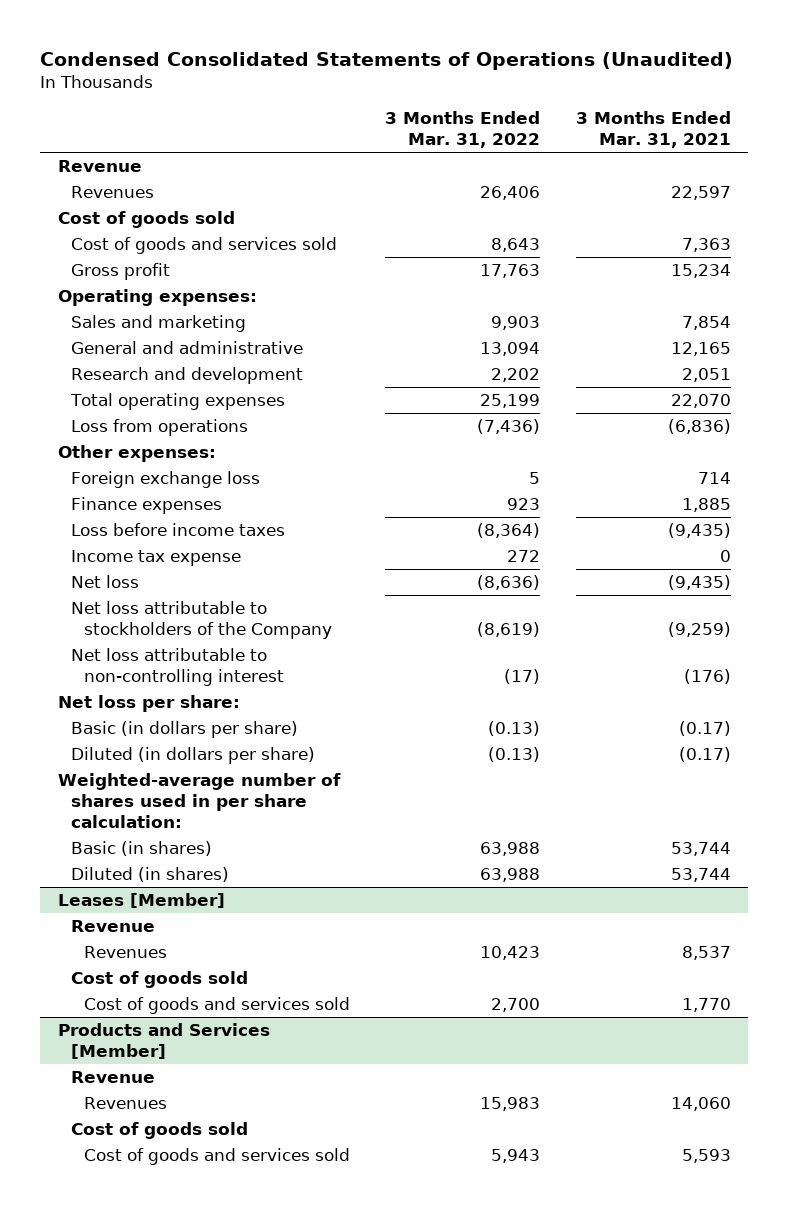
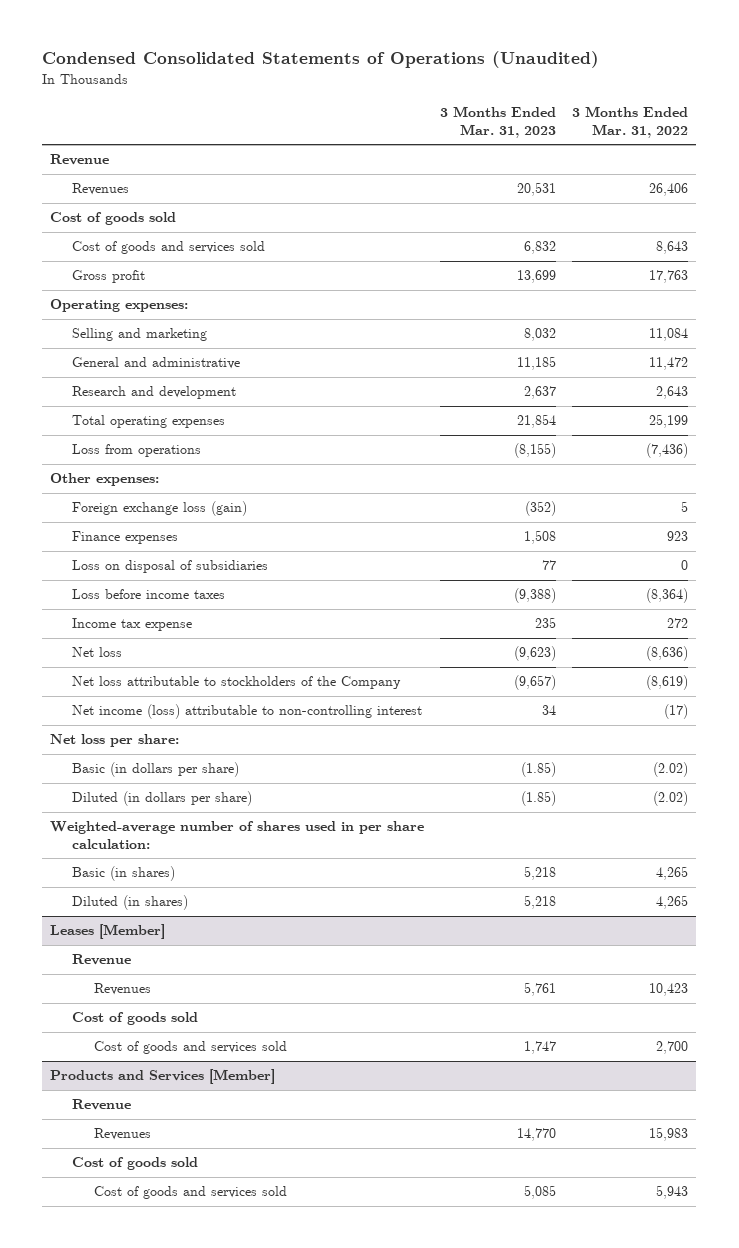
[575,111,731,149] 3 Months Ended Mar. 31, 2021 -> none
none -> [440,106,557,138] 3 Months Ended Mar. 31, 2023
[70,315,246,333] Sales and marketing -> [72,328,208,342] Selling and marketing
[491,316,541,331] 9,903 -> [649,328,689,342] 11,084
[480,342,541,357] 13,094 -> [649,357,689,371] 11,472
[491,368,541,383] 2,202 -> [656,386,689,400] 2,643
[70,471,260,489] Foreign exchange loss -> [72,501,248,517] Foreign exchange loss (gain)
none -> [72,560,269,574] Loss on disposal of subsidiaries
[70,648,284,687] Net loss attributable to non-controlling interest -> [72,704,423,720] Net income (loss) attributable to non-controlling interest
[488,721,541,737] (0.13) -> [653,762,689,778] (2.02)
[488,747,541,763] (0.13) -> [653,791,689,807] (2.02)
[480,842,541,857] 63,988 -> [656,866,689,881] 4,265
[480,868,541,883] 63,988 -> [656,895,689,910] 4,265

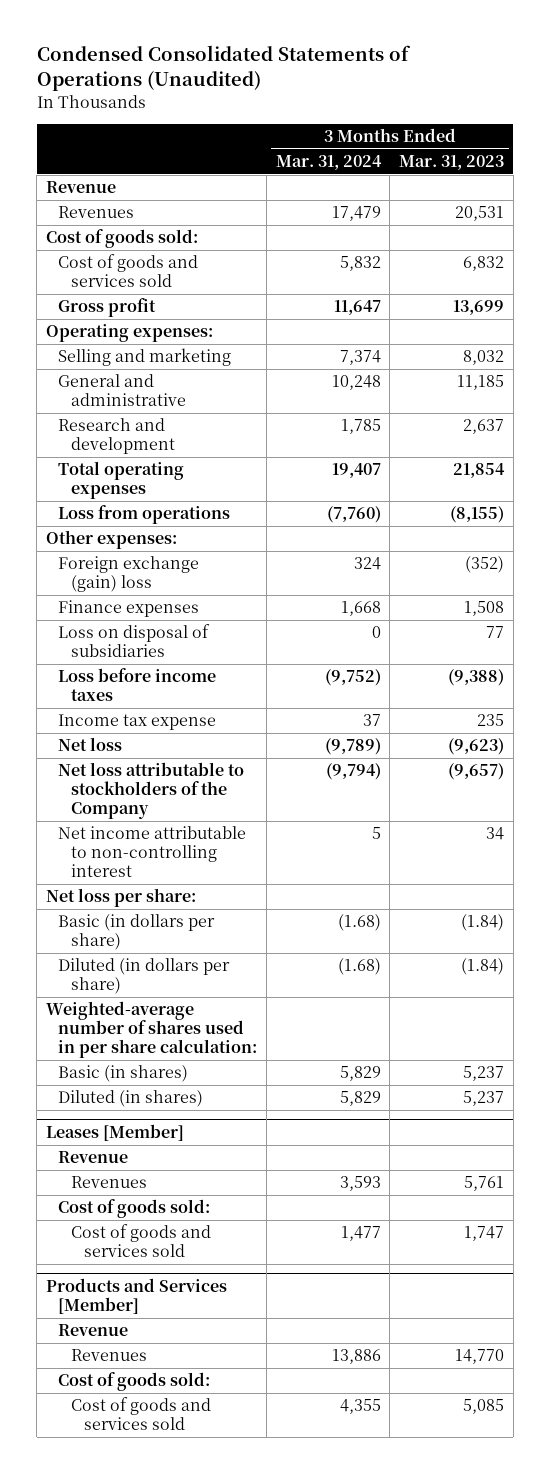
[572,106,689,138] 3 Months Ended Mar. 31, 2022 -> none
none -> [275,155,382,171] Mar. 31, 2024
[50,212,177,226] Cost of goods sold -> [45,229,198,249] Cost of goods sold:
[72,501,248,517] Foreign exchange loss (gain) -> [58,556,200,593] Foreign exchange (gain) loss
[72,704,423,720] Net income (loss) attributable to non-controlling interest -> [58,826,247,878] Net income attributable to non-controlling interest
[521,762,557,778] (1.85) -> [460,914,504,932] (1.84)
[521,791,557,807] (1.85) -> [460,958,504,976] (1.84)
[524,866,557,881] 5,218 -> [462,1066,504,1082] 5,237
[524,895,557,910] 5,218 -> [462,1091,504,1107] 5,237
[72,1012,199,1026] Cost of goods sold -> [58,1199,211,1219] Cost of goods sold:
[72,1157,199,1171] Cost of goods sold -> [58,1372,211,1392] Cost of goods sold:

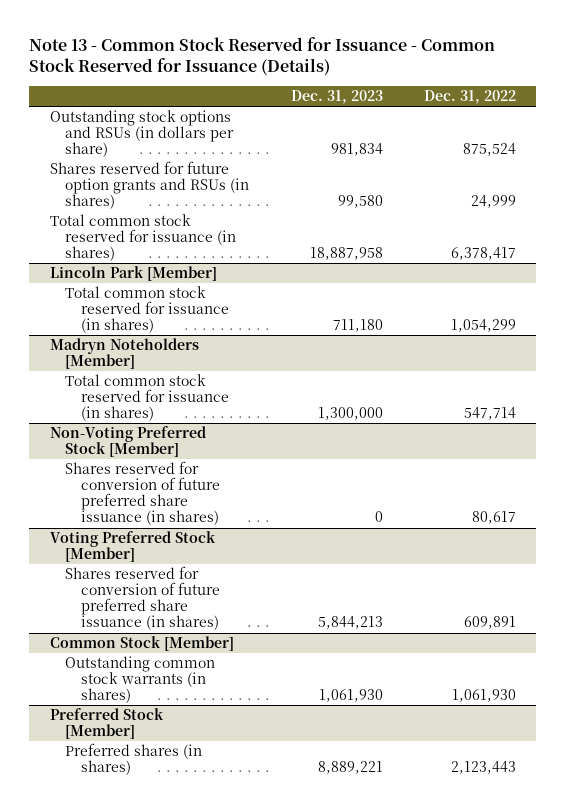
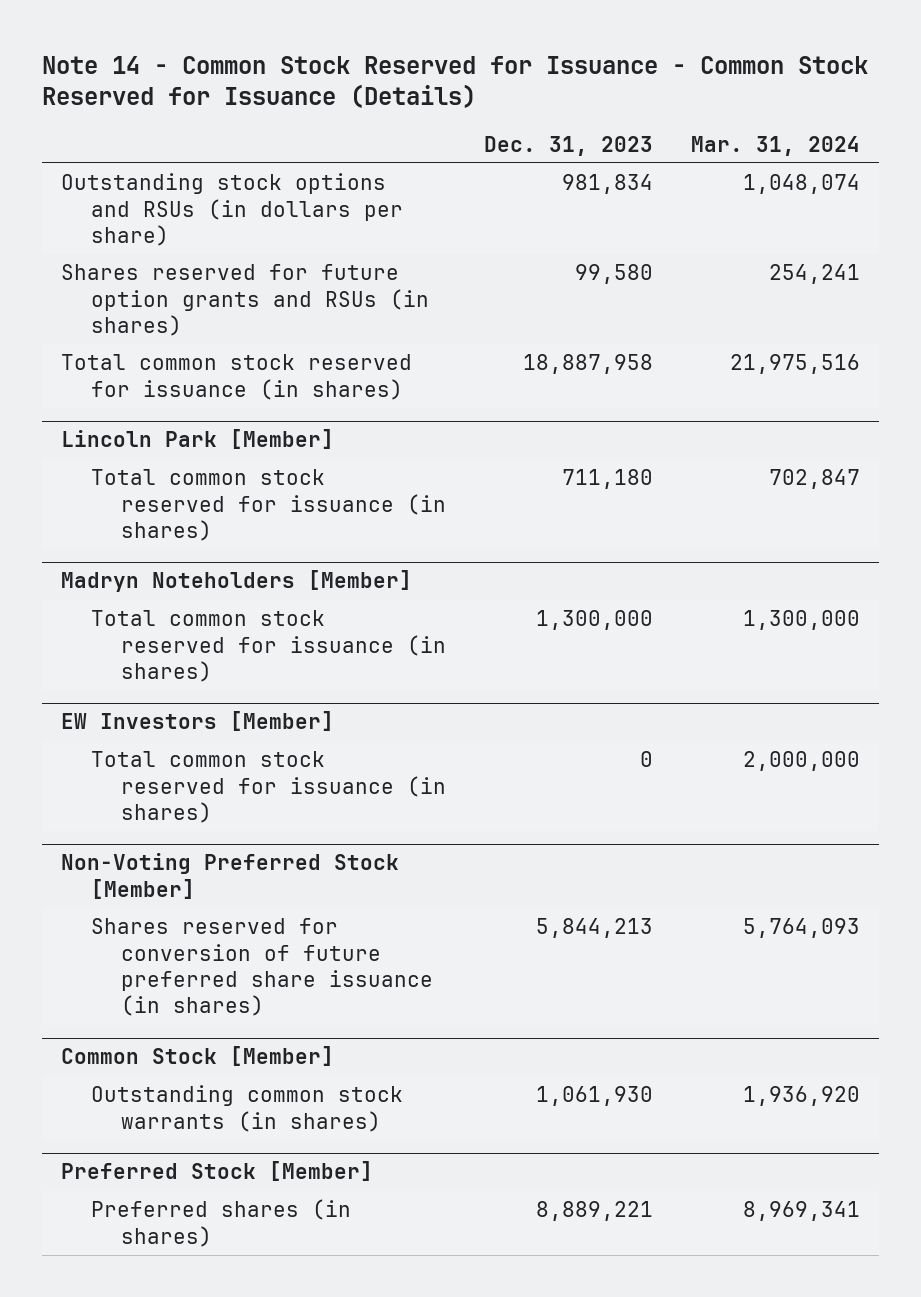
[29,36,496,77] Note 13 - Common Stock Reserved for Issuance - Common Stock Reserved for Issuance (Details) -> [41,55,868,109] Note 14 - Common Stock Reserved for Issuance - Common Stock Reserved for Issuance (Details)
[423,90,516,105] Dec. 31, 2022 -> none
none -> [690,135,860,156] Mar. 31, 2024
none -> [60,711,334,732] EW Investors [Member]
none -> [90,751,446,824] Total common stock reserved for issuance (in shares)
[65,461,221,526] Shares reserved for conversion of future preferred share issuance (in shares) -> none
[49,531,216,563] Voting Preferred Stock [Member] -> none

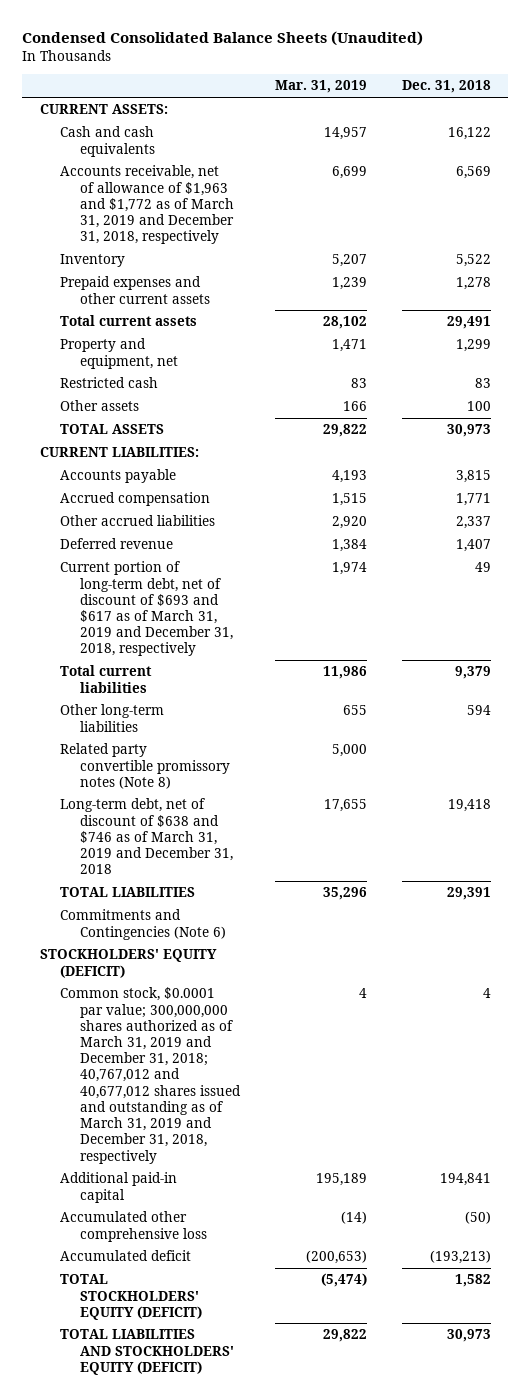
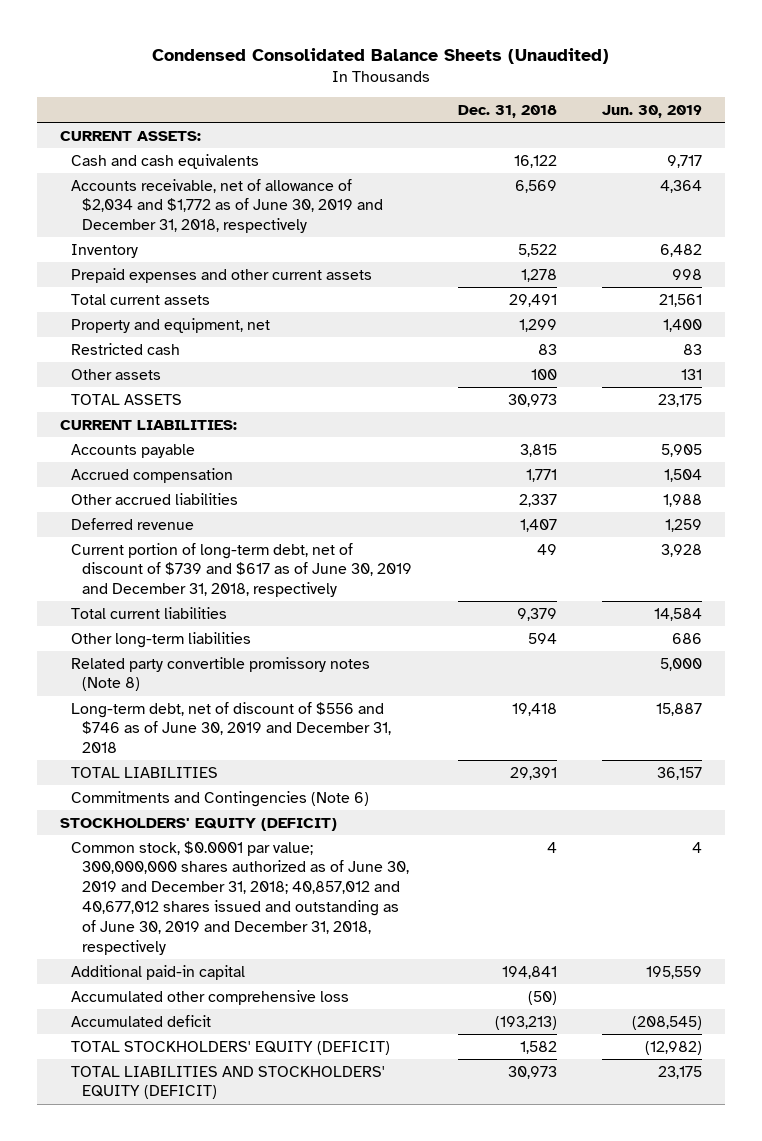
[274,80,367,94] Mar. 31, 2019 -> none
none -> [602,104,703,118] Jun. 30, 2019
[59,165,234,245] Accounts receivable, net of allowance of $1,963 and $1,772 as of March 31, 2019 and December 31, 2018, respectively -> [70,178,383,234] Accounts receivable, net of allowance of $2,034 and $1,772 as of June 30, 2019 and December 31, 2018, respectively
[59,561,233,657] Current portion of long-term debt, net of discount of $693 and $617 as of March 31, 2019 and December 31, 2018, respectively -> [70,542,412,598] Current portion of long-term debt, net of discount of $739 and $617 as of June 30, 2019 and December 31, 2018, respectively
[59,798,233,875] Long-term debt, net of discount of $638 and $746 as of March 31, 2019 and December 31, 2018 -> [70,701,391,754] Long-term debt, net of discount of $556 and $746 as of June 30, 2019 and December 31, 2018
[59,987,241,1164] Common stock, $0.0001 par value; 300,000,000 shares authorized as of March 31, 2019 and December 31, 2018; 40,767,012 and 40,677,012 shares issued and outstanding as of March 31, 2019 and December 31, 2018, respectively -> [70,840,409,955] Common stock, $0.0001 par value; 300,000,000 shares authorized as of June 30, 2019 and December 31, 2018; 40,857,012 and 40,677,012 shares issued and outstanding as of June 30, 2019 and December 31, 2018, respectively

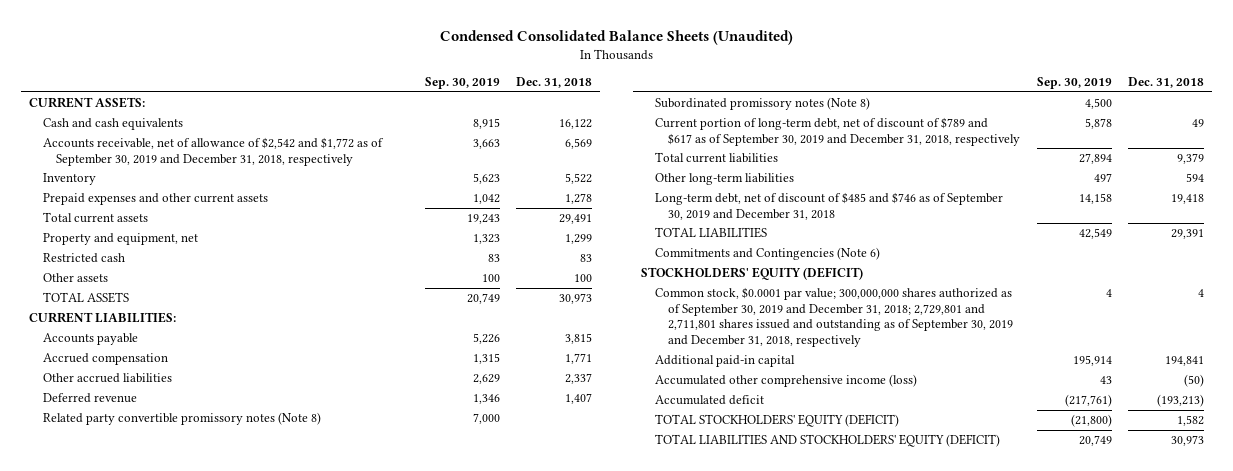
[602,104,703,118] Jun. 30, 2019 -> none
none -> [424,77,500,90] Sep. 30, 2019
[70,178,383,234] Accounts receivable, net of allowance of $2,034 and $1,772 as of June 30, 2019 and December 31, 2018, respectively -> [42,137,384,166] Accounts receivable, net of allowance of $2,542 and $1,772 as of September 30, 2019 and December 31, 2018, respectively
[70,656,370,692] Related party convertible promissory notes (Note 8) -> [42,412,321,426] Related party convertible promissory notes (Note 8)
none -> [654,97,870,111] Subordinated promissory notes (Note 8)
[70,542,412,598] Current portion of long-term debt, net of discount of $739 and $617 as of June 30, 2019 and December 31, 2018, respectively -> [654,117,1021,146] Current portion of long-term debt, net of discount of $789 and $617 as of September 30, 2019 and December 31, 2018, respectively
[70,701,391,754] Long-term debt, net of discount of $556 and $746 as of June 30, 2019 and December 31, 2018 -> [654,192,1003,220] Long-term debt, net of discount of $485 and $746 as of September 30, 2019 and December 31, 2018
[70,840,409,955] Common stock, $0.0001 par value; 300,000,000 shares authorized as of June 30, 2019 and December 31, 2018; 40,857,012 and 40,677,012 shares issued and outstanding as of June 30, 2019 and December 31, 2018, respectively -> [654,287,1014,347] Common stock, $0.0001 par value; 300,000,000 shares authorized as of September 30, 2019 and December 31, 2018; 2,729,801 and 2,711,801 shares issued and outstanding as of September 30, 2019 and December 31, 2018, respectively
[70,989,349,1005] Accumulated other comprehensive loss -> [654,374,917,388] Accumulated other comprehensive income (loss)

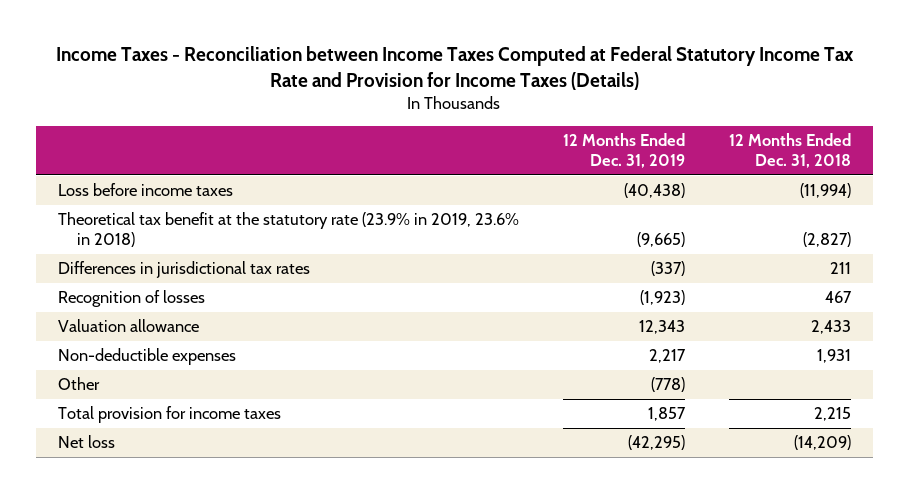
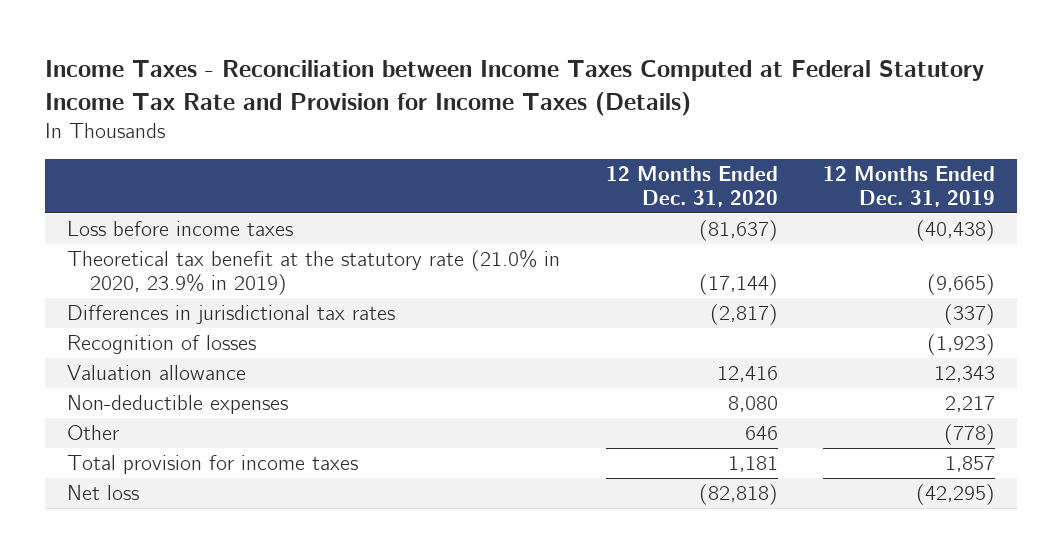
[729,133,852,169] 12 Months Ended Dec. 31, 2018 -> none
none -> [605,165,778,208] 12 Months Ended Dec. 31, 2020
[57,212,519,248] Theoretical tax benefit at the statutory rate (23.9% in 2019, 23.6% in 2018) -> [67,249,561,296] Theoretical tax benefit at the statutory rate (21.0% in 2020, 23.9% in 2019)

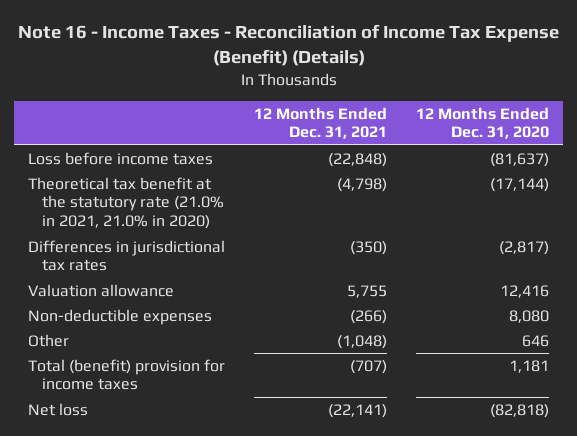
[44,60,984,116] Income Taxes - Reconciliation between Income Taxes Computed at Federal Statutory Income Tax Rate and Provision for Income Taxes (Details) -> [17,24,559,67] Note 16 - Income Taxes - Reconciliation of Income Tax Expense (Benefit) (Details)
[822,165,995,208] 12 Months Ended Dec. 31, 2019 -> none
none -> [254,106,388,140] 12 Months Ended Dec. 31, 2021
[67,249,561,296] Theoretical tax benefit at the statutory rate (21.0% in 2020, 23.9% in 2019) -> [28,176,225,230] Theoretical tax benefit at the statutory rate (21.0% in 2021, 21.0% in 2020)
[67,334,257,354] Recognition of losses -> none
[67,454,359,474] Total provision for income taxes -> [28,358,226,391] Total (benefit) provision for income taxes

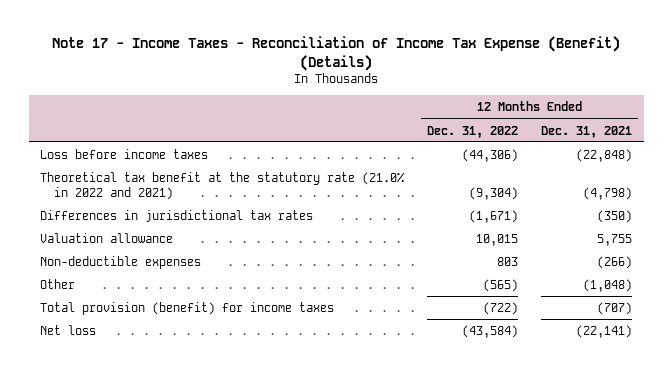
[17,24,559,67] Note 16 - Income Taxes - Reconciliation of Income Tax Expense (Benefit) (Details) -> [52,35,621,71] Note 17 - Income Taxes - Reconciliation of Income Tax Expense (Benefit) (Details)
[415,106,549,140] 12 Months Ended Dec. 31, 2020 -> none
none -> [427,125,519,138] Dec. 31, 2022
[28,176,225,230] Theoretical tax benefit at the statutory rate (21.0% in 2021, 21.0% in 2020) -> [40,171,406,200] Theoretical tax benefit at the statutory rate (21.0% in 2022 and 2021)
[28,358,226,391] Total (benefit) provision for income taxes -> [40,301,335,315] Total provision (benefit) for income taxes

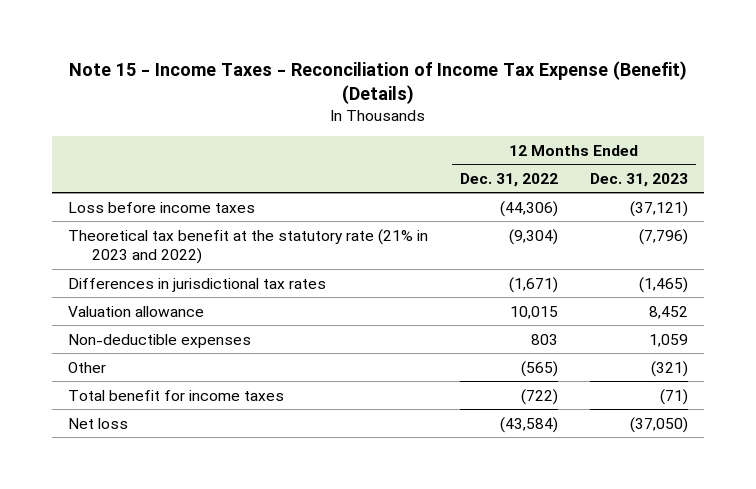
[52,35,621,71] Note 17 - Income Taxes - Reconciliation of Income Tax Expense (Benefit) (Details) -> [68,60,687,104] Note 15 - Income Taxes - Reconciliation of Income Tax Expense (Benefit) (Details)
[541,125,633,138] Dec. 31, 2021 -> none
none -> [589,172,688,187] Dec. 31, 2023
[40,171,406,200] Theoretical tax benefit at the statutory rate (21.0% in 2022 and 2021) -> [67,228,428,265] Theoretical tax benefit at the statutory rate (21% in 2023 and 2022)
[40,301,335,315] Total provision (benefit) for income taxes -> [67,389,284,401] Total benefit for income taxes

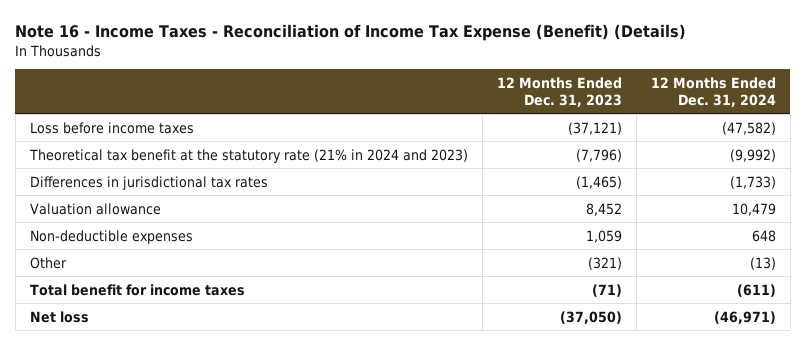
[68,60,687,104] Note 15 - Income Taxes - Reconciliation of Income Tax Expense (Benefit) (Details) -> [15,23,687,41] Note 16 - Income Taxes - Reconciliation of Income Tax Expense (Benefit) (Details)
[459,172,558,187] Dec. 31, 2022 -> none
none -> [650,77,776,108] 12 Months Ended Dec. 31, 2024
[67,228,428,265] Theoretical tax benefit at the statutory rate (21% in 2023 and 2022) -> [28,148,468,163] Theoretical tax benefit at the statutory rate (21% in 2024 and 2023)

